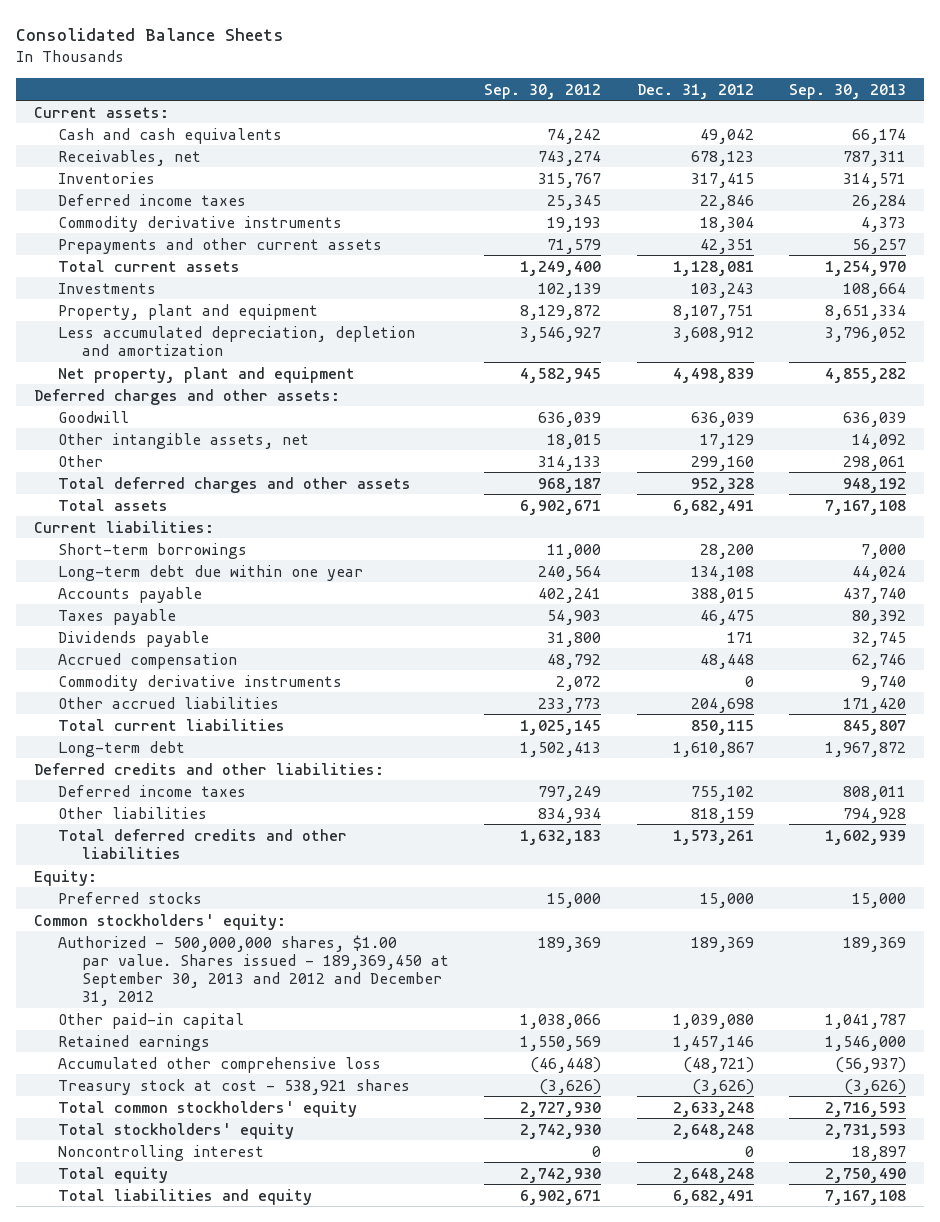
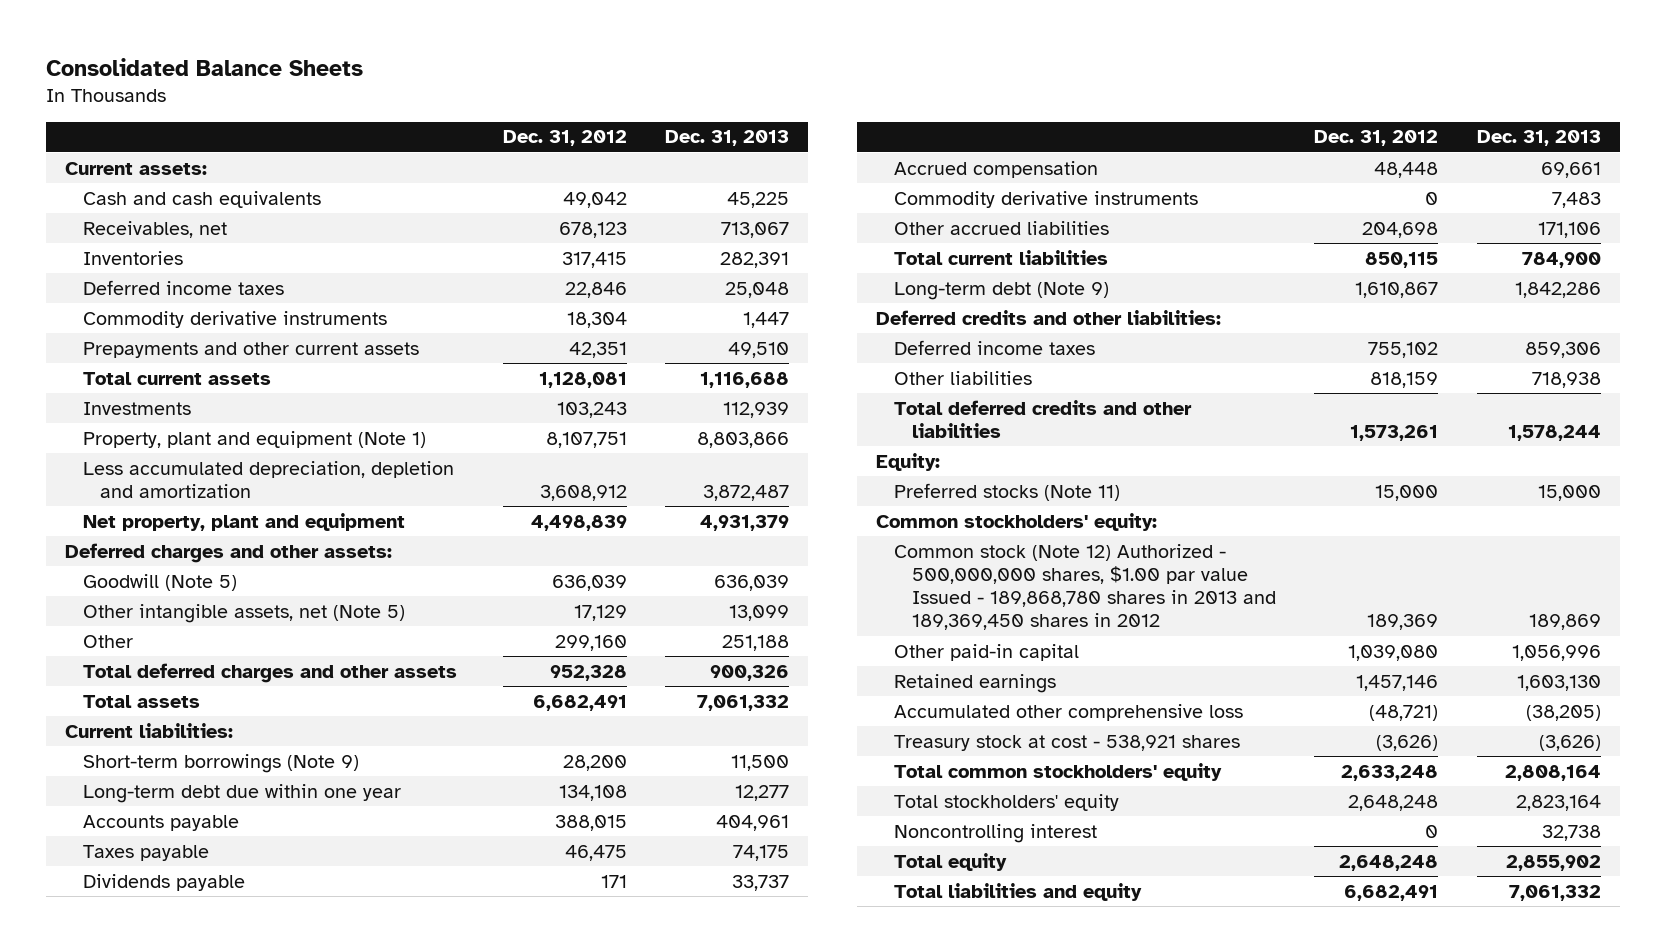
[484,83,602,99] Sep. 30, 2012 -> none
[789,83,907,99] Sep. 30, 2013 -> none
none -> [665,130,790,147] Dec. 31, 2013
[57,303,318,320] Property, plant and equipment -> [82,430,426,448] Property, plant and equipment (Note 1)
[57,410,129,423] Goodwill -> [82,573,237,591] Goodwill (Note 5)
[57,432,309,449] Other intangible assets, net -> [82,603,405,623] Other intangible assets, net (Note 5)
[57,542,247,559] Short-term borrowings -> [82,753,359,773] Short-term borrowings (Note 9)
[57,740,185,757] Long-term debt -> [894,281,1110,300] Long-term debt (Note 9)
[57,891,202,904] Preferred stocks -> [894,482,1121,501] Preferred stocks (Note 11)
[57,934,449,1007] Authorized - 500,000,000 shares, $1.00 par value. Shares issued - 189,369,450 at September 30, 2013 and 2012 and December 31, 2012 -> [894,543,1276,631] Common stock (Note 12) Authorized - 500,000,000 shares, $1.00 par value Issued - 189,868,780 shares in 2013 and 189,369,450 shares in 2012

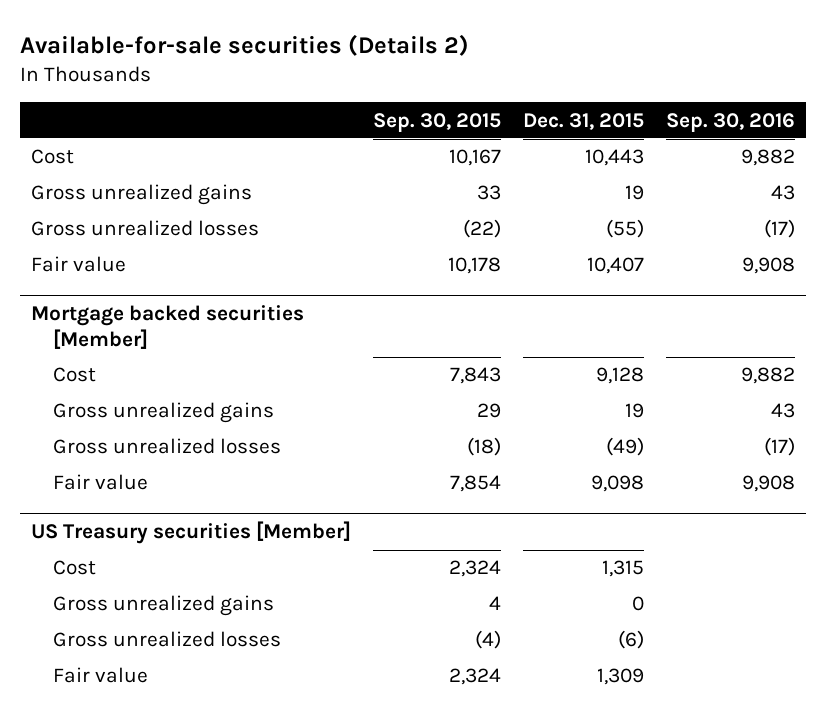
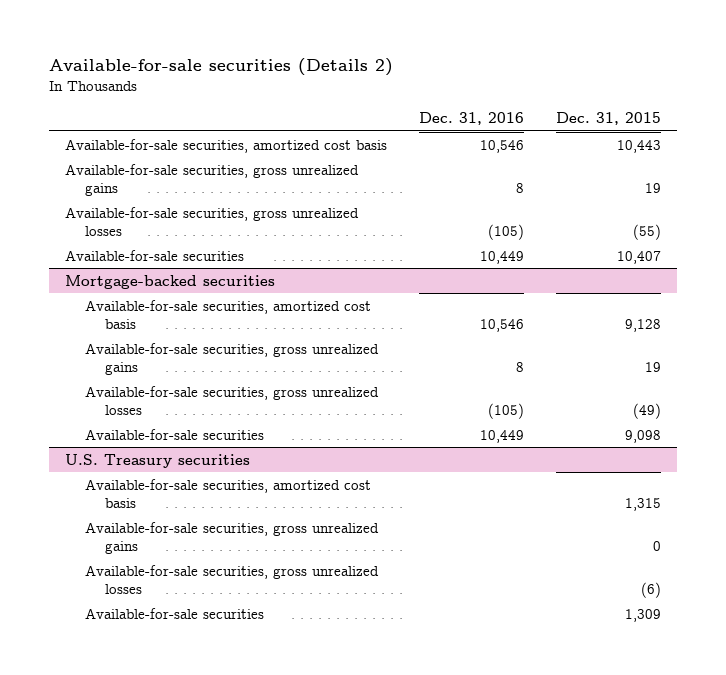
[373,112,502,132] Sep. 30, 2015 -> none
[666,112,796,132] Sep. 30, 2016 -> none
none -> [418,112,524,126] Dec. 31, 2016
[31,149,75,165] Cost -> [64,138,387,153] Available-for-sale securities, amortized cost basis
[31,184,253,206] Gross unrealized gains -> [64,163,359,196] Available-for-sale securities, gross unrealized gains
[31,220,260,237] Gross unrealized losses -> [64,206,359,236] Available-for-sale securities, gross unrealized losses
[31,256,127,273] Fair value -> [64,249,244,261] Available-for-sale securities
[31,305,305,350] Mortgage backed securities [Member] -> [64,274,275,289] Mortgage-backed securities
[53,367,97,383] Cost -> [84,299,371,329] Available-for-sale securities, amortized cost basis
[53,402,275,424] Gross unrealized gains -> [84,342,379,375] Available-for-sale securities, gross unrealized gains
[53,438,282,455] Gross unrealized losses -> [84,385,379,415] Available-for-sale securities, gross unrealized losses
[53,474,149,491] Fair value -> [84,428,264,440] Available-for-sale securities
[31,521,352,545] US Treasury securities [Member] -> [64,453,250,468] U.S. Treasury securities
[53,560,97,576] Cost -> [84,478,371,508] Available-for-sale securities, amortized cost basis
[53,595,275,617] Gross unrealized gains -> [84,521,379,554] Available-for-sale securities, gross unrealized gains
[53,631,282,648] Gross unrealized losses -> [84,564,379,594] Available-for-sale securities, gross unrealized losses
[53,667,149,684] Fair value -> [84,607,264,619] Available-for-sale securities

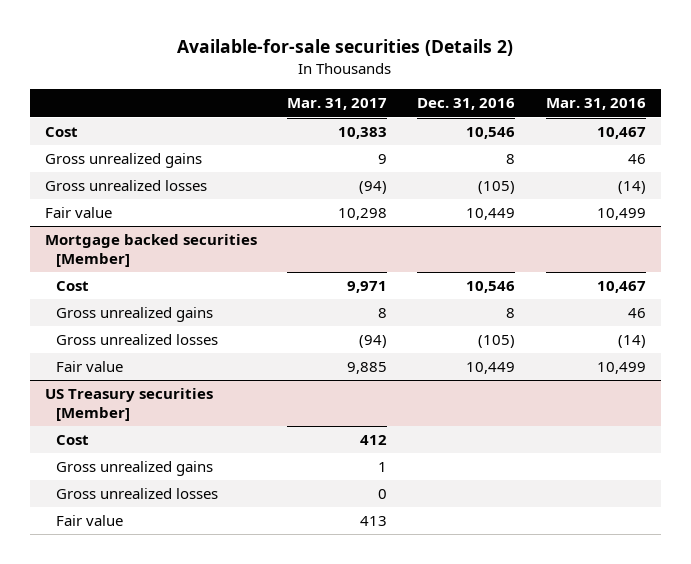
[555,112,661,126] Dec. 31, 2015 -> none
none -> [287,98,388,111] Mar. 31, 2017
none -> [545,98,646,111] Mar. 31, 2016
[64,138,387,153] Available-for-sale securities, amortized cost basis -> [44,127,78,138] Cost
[64,163,359,196] Available-for-sale securities, gross unrealized gains -> [44,153,202,169] Gross unrealized gains
[64,206,359,236] Available-for-sale securities, gross unrealized losses -> [44,180,207,192] Gross unrealized losses
[64,249,244,261] Available-for-sale securities -> [44,207,112,219] Fair value
[64,274,275,289] Mortgage-backed securities -> [44,234,257,267] Mortgage backed securities [Member]
[84,299,371,329] Available-for-sale securities, amortized cost basis -> [55,281,89,292] Cost
[84,342,379,375] Available-for-sale securities, gross unrealized gains -> [55,307,213,323] Gross unrealized gains
[84,385,379,415] Available-for-sale securities, gross unrealized losses -> [55,334,218,346] Gross unrealized losses
[84,428,264,440] Available-for-sale securities -> [55,361,123,373] Fair value
[64,453,250,468] U.S. Treasury securities -> [44,388,213,421] US Treasury securities [Member]
[84,478,371,508] Available-for-sale securities, amortized cost basis -> [55,435,89,446] Cost
[84,521,379,554] Available-for-sale securities, gross unrealized gains -> [55,461,213,477] Gross unrealized gains
[84,564,379,594] Available-for-sale securities, gross unrealized losses -> [55,488,218,500] Gross unrealized losses
[84,607,264,619] Available-for-sale securities -> [55,515,123,527] Fair value

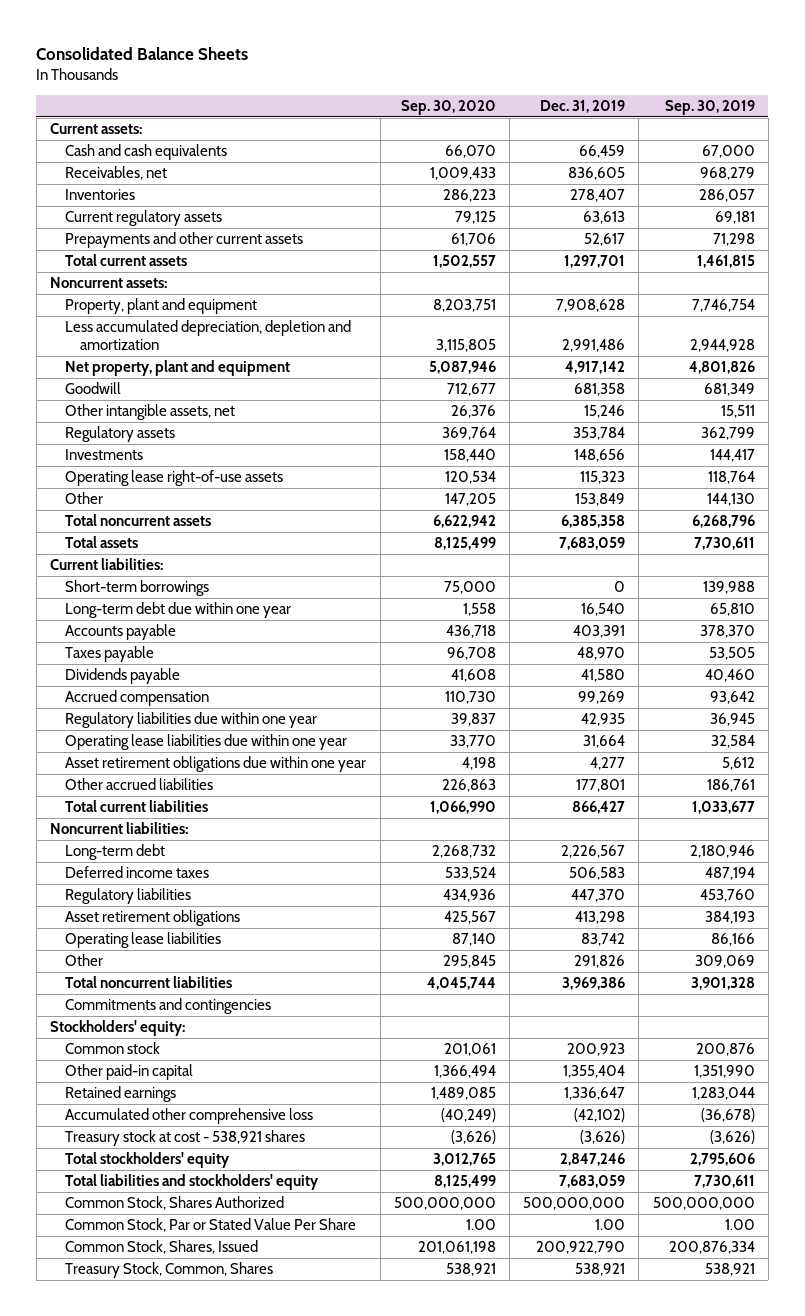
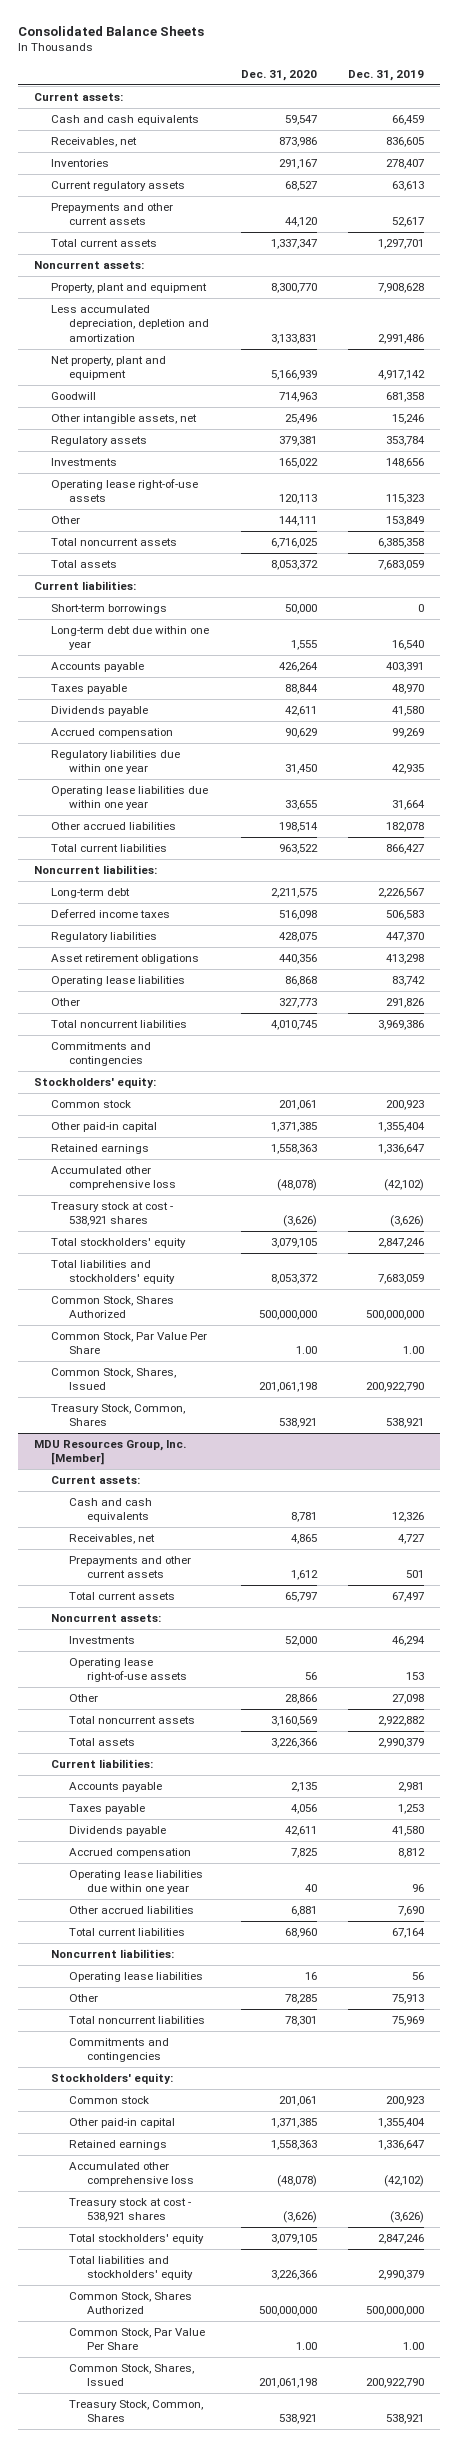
[400,99,496,115] Sep. 30, 2020 -> none
[664,99,755,115] Sep. 30, 2019 -> none
none -> [240,69,317,81] Dec. 31, 2020
[65,756,367,773] Asset retirement obligations due within one year -> none
[576,779,626,793] 177,801 -> [385,822,424,833] 182,078
[65,1218,357,1233] Common Stock, Par or Stated Value Per Share -> [51,1332,208,1355] Common Stock, Par Value Per Share
none -> [33,1440,186,1466] MDU Resources Group, Inc. [Member]
none -> [51,1476,141,1485] Current assets:
none -> [69,1498,153,1523] Cash and cash equivalents
none -> [69,1534,156,1545] Receivables, net
none -> [69,1556,192,1579] Prepayments and other current assets
none -> [69,1592,176,1601] Total current assets
none -> [51,1614,162,1623] Noncurrent assets:
none -> [69,1636,136,1645] Investments
none -> [69,1658,187,1683] Operating lease right-of-use assets
none -> [69,1694,99,1703] Other
none -> [69,1716,196,1725] Total noncurrent assets
none -> [69,1738,136,1747] Total assets
none -> [51,1759,154,1769] Current liabilities:
none -> [69,1782,163,1793] Accounts payable
none -> [69,1804,146,1815] Taxes payable
none -> [69,1826,167,1837] Dividends payable
none -> [69,1848,192,1859] Accrued compensation
none -> [69,1870,204,1895] Operating lease liabilities due within one year
none -> [69,1906,195,1915] Other accrued liabilities
none -> [69,1928,186,1937] Total current liabilities
none -> [51,1949,175,1959] Noncurrent liabilities:
none -> [69,1972,204,1983] Operating lease liabilities
none -> [69,1994,99,2003] Other
none -> [69,2016,206,2025] Total noncurrent liabilities
none -> [69,2038,170,2063] Commitments and contingencies
none -> [51,2073,174,2085] Stockholders' equity:
none -> [69,2096,150,2105] Common stock
none -> [69,2118,176,2129] Other paid-in capital
none -> [69,2140,168,2151] Retained earnings
none -> [69,2162,194,2187] Accumulated other comprehensive loss
none -> [69,2198,192,2223] Treasury stock at cost - 538,921 shares
none -> [69,2234,205,2245] Total stockholders' equity
none -> [69,2256,193,2281] Total liabilities and stockholders' equity
none -> [69,2292,193,2315] Common Stock, Shares Authorized
none -> [69,2328,206,2351] Common Stock, Par Value Per Share
none -> [69,2364,195,2387] Common Stock, Shares, Issued
none -> [69,2400,204,2423] Treasury Stock, Common, Shares

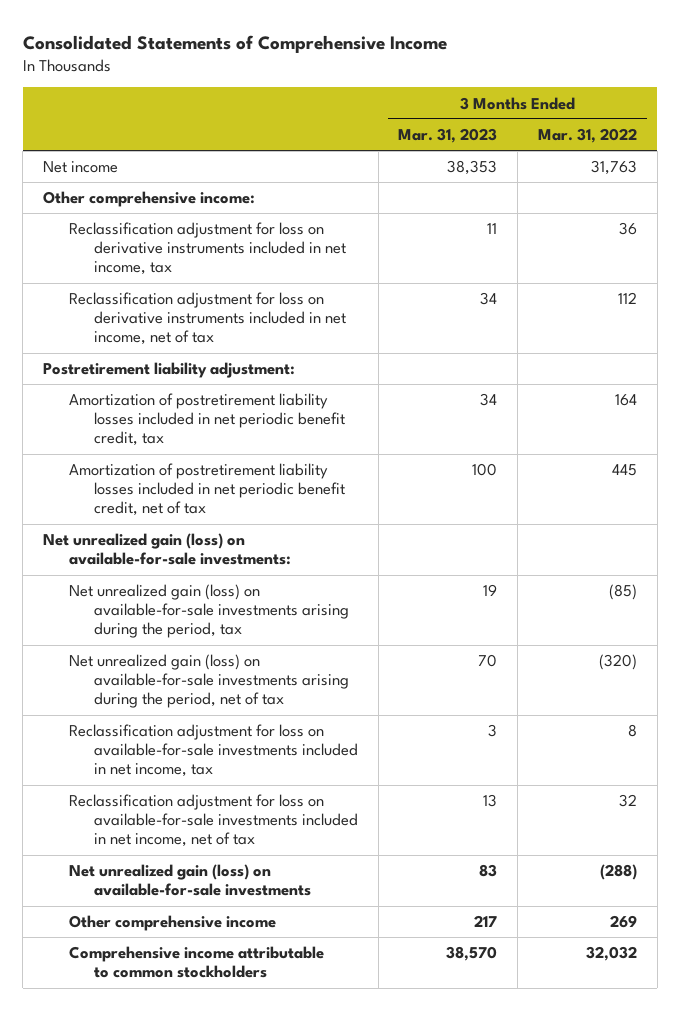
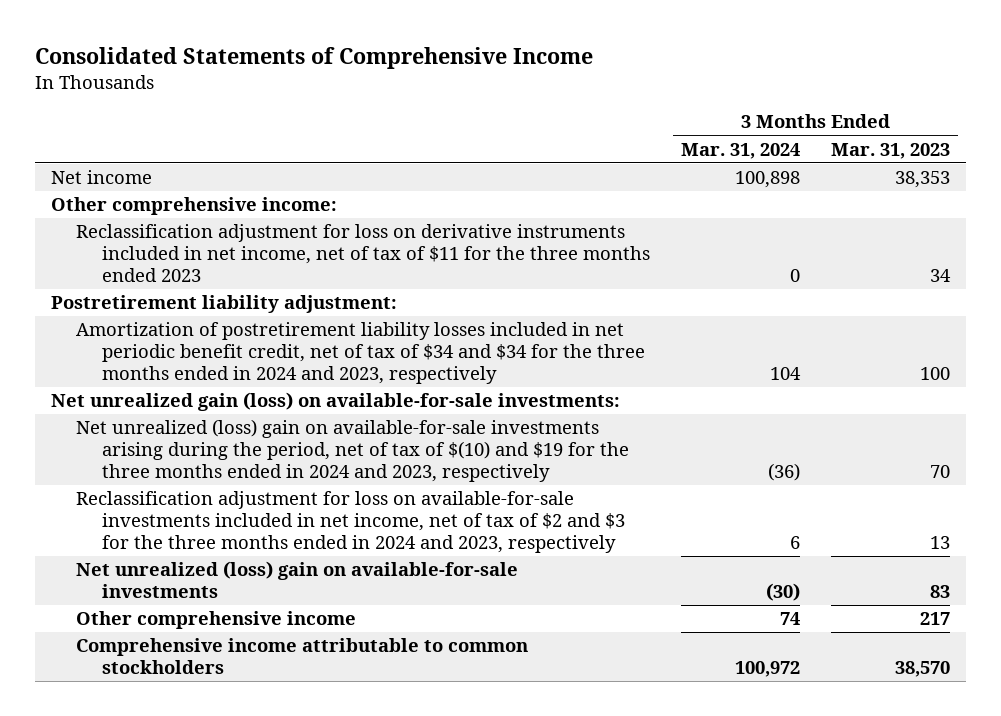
[537,127,637,143] Mar. 31, 2022 -> none
none -> [681,142,801,159] Mar. 31, 2024
[68,222,346,276] Reclassification adjustment for loss on derivative instruments included in net income, tax -> none
[68,292,346,346] Reclassification adjustment for loss on derivative instruments included in net income, net of tax -> [76,224,650,283] Reclassification adjustment for loss on derivative instruments included in net income, net of tax of $11 for the three months ended 2023
[68,393,345,447] Amortization of postretirement liability losses included in net periodic benefit credit, tax -> none
[68,463,345,517] Amortization of postretirement liability losses included in net periodic benefit credit, net of tax -> [76,322,645,385] Amortization of postretirement liability losses included in net periodic benefit credit, net of tax of $34 and $34 for the three months ended in 2024 and 2023, respectively
[68,584,349,639] Net unrealized gain (loss) on available-for-sale investments arising during the period, tax -> none
[68,724,358,778] Reclassification adjustment for loss on available-for-sale investments included in net income, tax -> none
[68,654,349,709] Net unrealized gain (loss) on available-for-sale investments arising during the period, net of tax -> [76,419,629,483] Net unrealized (loss) gain on available-for-sale investments arising during the period, net of tax of $(10) and $19 for the three months ended in 2024 and 2023, respectively
[68,794,358,848] Reclassification adjustment for loss on available-for-sale investments included in net income, net of tax -> [76,491,625,554] Reclassification adjustment for loss on available-for-sale investments included in net income, net of tax of $2 and $3 for the three months ended in 2024 and 2023, respectively
[68,864,311,897] Net unrealized gain (loss) on available-for-sale investments -> [76,561,519,599] Net unrealized (loss) gain on available-for-sale investments

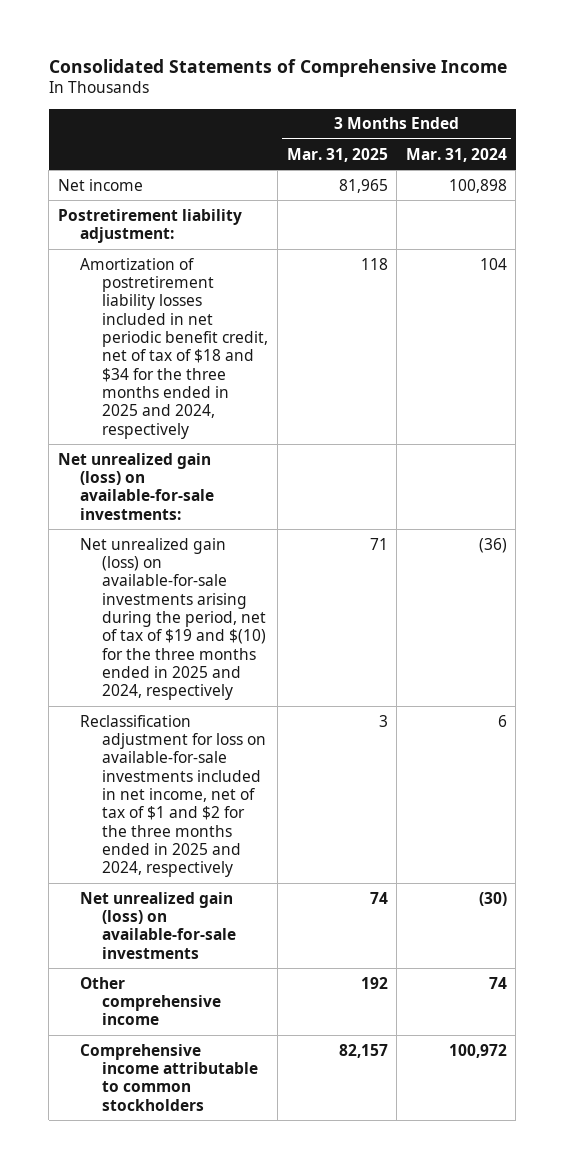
[831,142,951,159] Mar. 31, 2023 -> none
none -> [286,147,388,162] Mar. 31, 2025
[50,197,337,216] Other comprehensive income: -> none
[76,224,650,283] Reclassification adjustment for loss on derivative instruments included in net income, net of tax of $11 for the three months ended 2023 -> none
[76,322,645,385] Amortization of postretirement liability losses included in net periodic benefit credit, net of tax of $34 and $34 for the three months ended in 2024 and 2023, respectively -> [80,257,269,439] Amortization of postretirement liability losses included in net periodic benefit credit, net of tax of $18 and $34 for the three months ended in 2025 and 2024, respectively
[76,419,629,483] Net unrealized (loss) gain on available-for-sale investments arising during the period, net of tax of $(10) and $19 for the three months ended in 2024 and 2023, respectively -> [80,537,267,701] Net unrealized gain (loss) on available-for-sale investments arising during the period, net of tax of $19 and $(10) for the three months ended in 2025 and 2024, respectively
[76,491,625,554] Reclassification adjustment for loss on available-for-sale investments included in net income, net of tax of $2 and $3 for the three months ended in 2024 and 2023, respectively -> [80,714,267,878] Reclassification adjustment for loss on available-for-sale investments included in net income, net of tax of $1 and $2 for the three months ended in 2025 and 2024, respectively
[76,561,519,599] Net unrealized (loss) gain on available-for-sale investments -> [80,891,237,959] Net unrealized gain (loss) on available-for-sale investments

